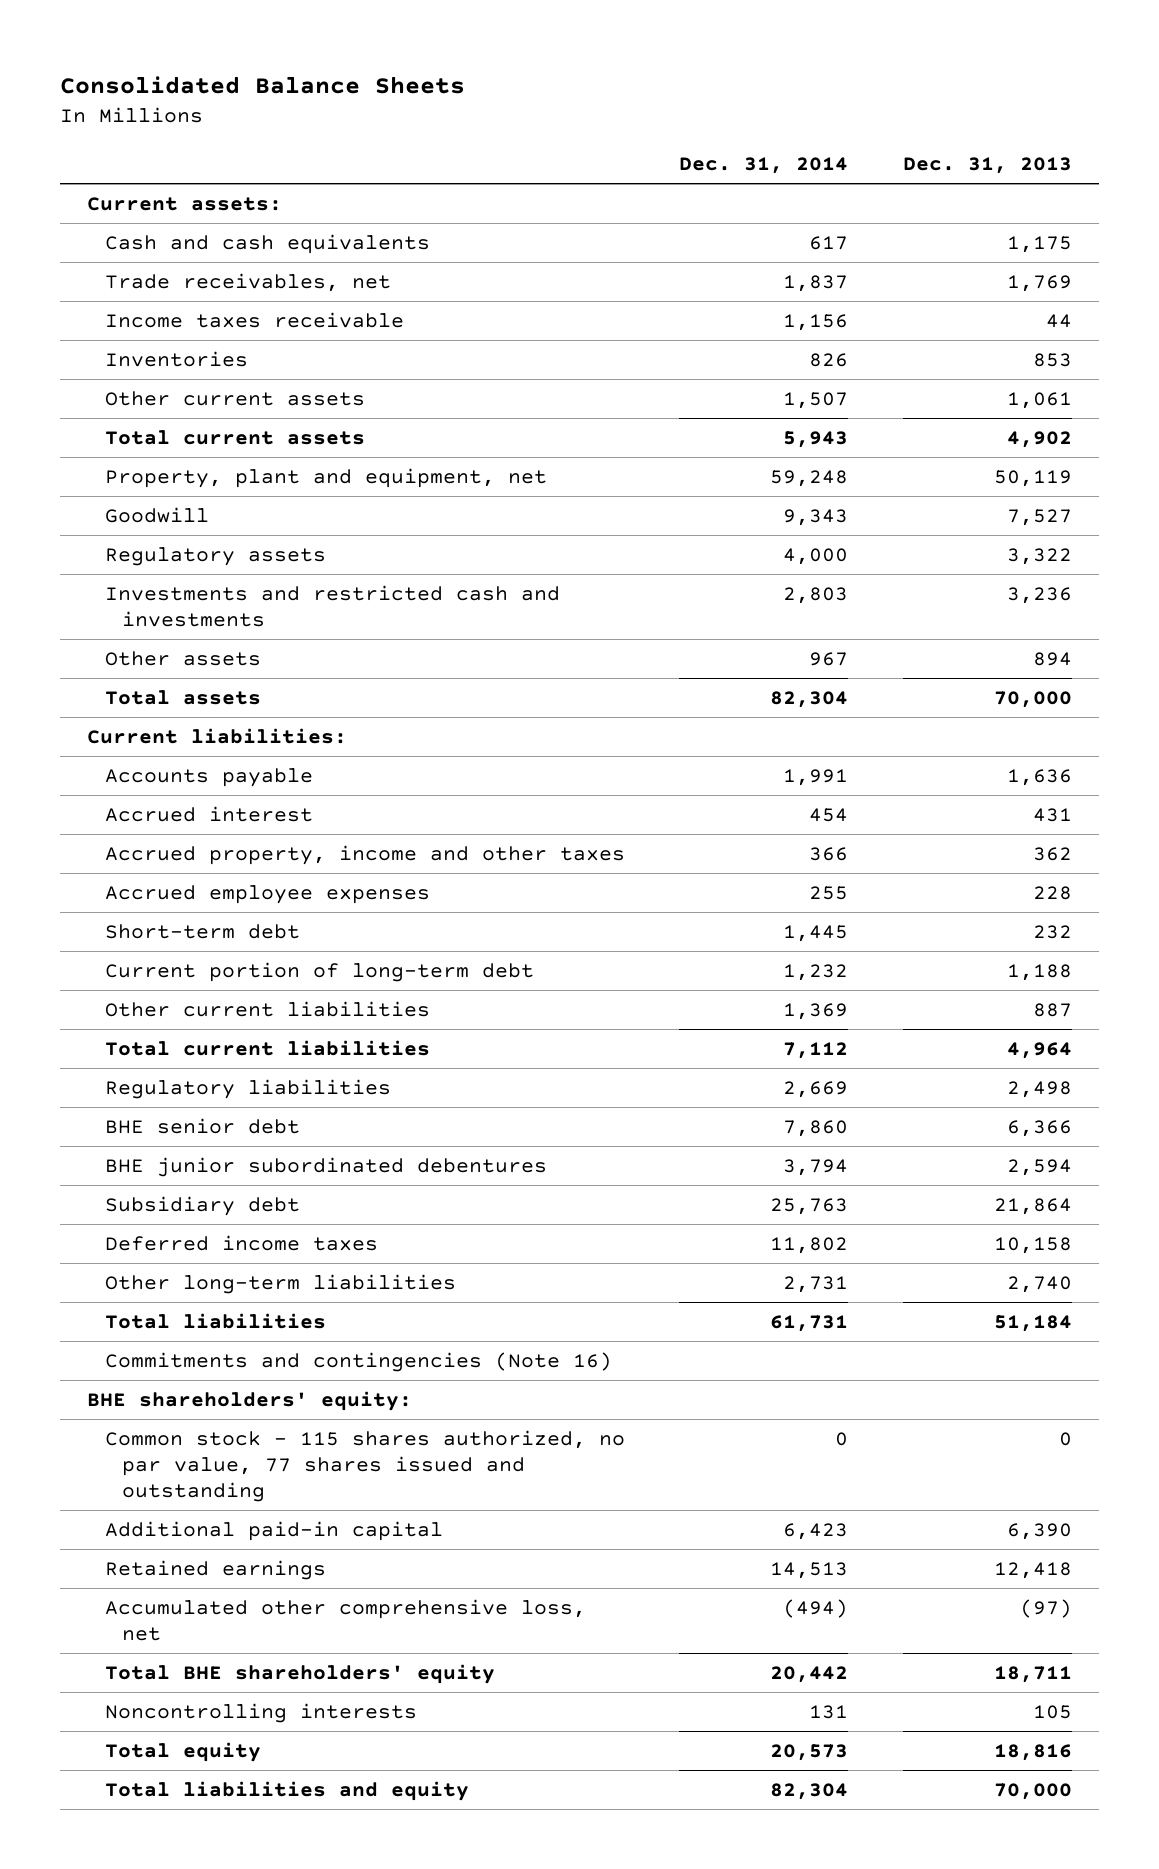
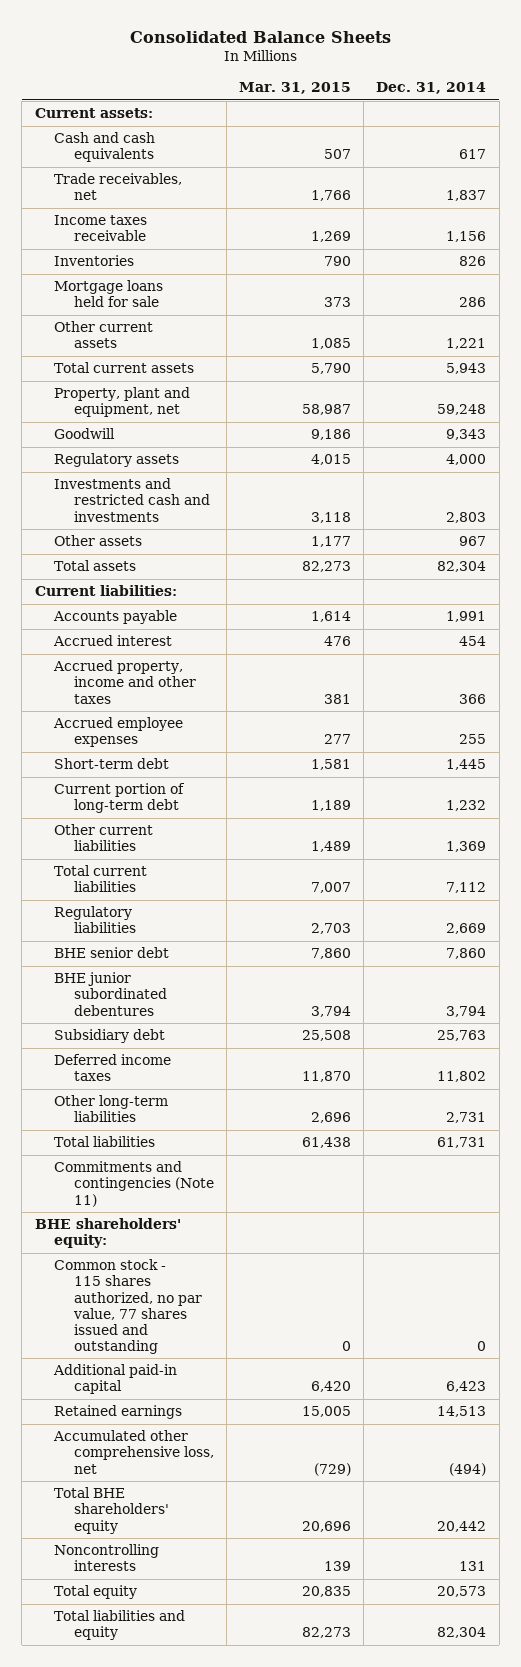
[902,156,1072,174] Dec. 31, 2013 -> none
none -> [239,82,352,95] Mar. 31, 2015
none -> [54,280,164,308] Mortgage loans held for sale
[783,391,849,409] 1,507 -> [446,338,487,350] 1,221
[104,1351,612,1372] Commitments and contingencies (Note 16) -> [54,1161,214,1207] Commitments and contingencies (Note 11)

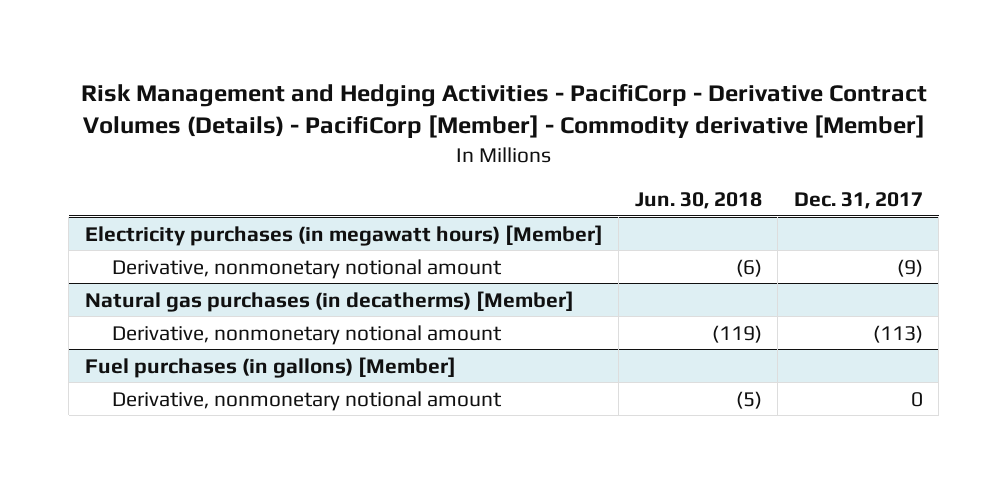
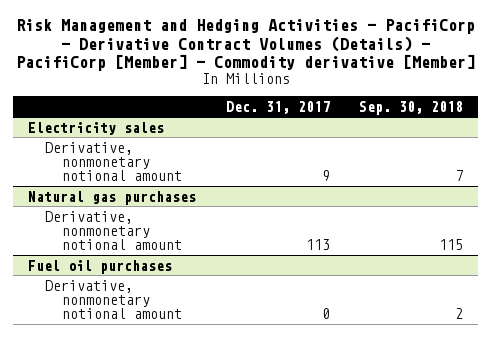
[634,191,762,209] Jun. 30, 2018 -> none
none -> [359,100,464,115] Sep. 30, 2018
[84,224,603,246] Electricity purchases (in megawatt hours) [Member] -> [27,121,164,135] Electricity sales
[896,258,923,277] (9) -> [321,170,330,182] 9
[84,290,574,312] Natural gas purchases (in decatherms) [Member] -> [27,190,196,205] Natural gas purchases
[872,324,923,343] (113) -> [305,239,330,251] 113
[84,356,456,378] Fuel purchases (in gallons) [Member] -> [27,259,172,274] Fuel oil purchases

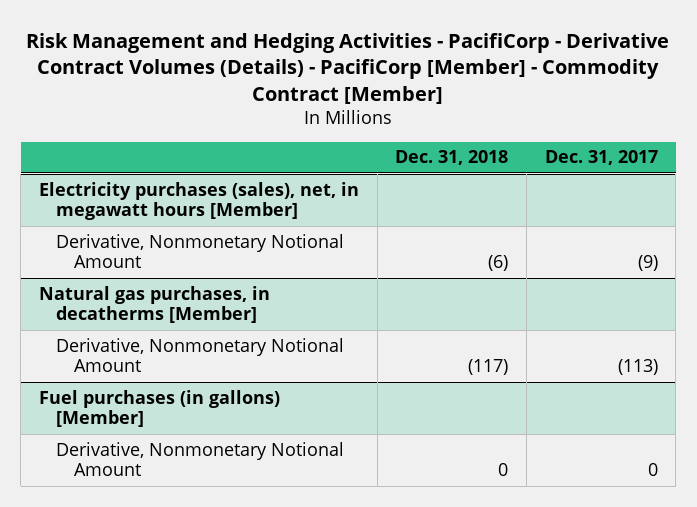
[15,19,475,71] Risk Management and Hedging Activities - PacifiCorp - Derivative Contract Volumes (Details) - PacifiCorp [Member] - Commodity derivative [Member] -> [26,32,670,105] Risk Management and Hedging Activities - PacifiCorp - Derivative Contract Volumes (Details) - PacifiCorp [Member] - Commodity Contract [Member]
[359,100,464,115] Sep. 30, 2018 -> none
none -> [395,150,509,166] Dec. 31, 2018
[27,121,164,135] Electricity sales -> [39,181,360,221] Electricity purchases (sales), net, in megawatt hours [Member]
[44,141,182,182] Derivative, nonmonetary notional amount -> [56,233,345,269] Derivative, Nonmonetary Notional Amount
[321,170,330,182] 9 -> [637,255,658,272] (9)
[27,190,196,205] Natural gas purchases -> [39,285,271,324] Natural gas purchases, in decatherms [Member]
[44,210,182,251] Derivative, nonmonetary notional amount -> [56,337,345,373] Derivative, Nonmonetary Notional Amount
[305,239,330,251] 113 -> [617,359,658,376] (113)
[27,259,172,274] Fuel oil purchases -> [39,389,281,428] Fuel purchases (in gallons) [Member]
[44,279,182,320] Derivative, nonmonetary notional amount -> [56,441,345,477] Derivative, Nonmonetary Notional Amount

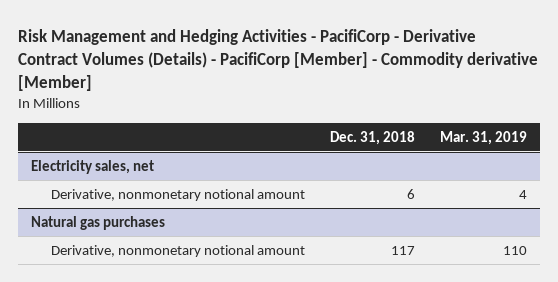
[26,32,670,105] Risk Management and Hedging Activities - PacifiCorp - Derivative Contract Volumes (Details) - PacifiCorp [Member] - Commodity Contract [Member] -> [18,28,539,91] Risk Management and Hedging Activities - PacifiCorp - Derivative Contract Volumes (Details) - PacifiCorp [Member] - Commodity derivative [Member]
[544,150,658,166] Dec. 31, 2017 -> none
none -> [440,130,528,145] Mar. 31, 2019
[39,389,281,428] Fuel purchases (in gallons) [Member] -> none
[56,441,345,477] Derivative, Nonmonetary Notional Amount -> none
[39,181,360,221] Electricity purchases (sales), net, in megawatt hours [Member] -> [31,159,155,174] Electricity sales, net
[56,233,345,269] Derivative, Nonmonetary Notional Amount -> [50,188,305,201] Derivative, nonmonetary notional amount
[488,255,509,272] (6) -> [406,188,415,199] 6
[39,285,271,324] Natural gas purchases, in decatherms [Member] -> [31,215,166,230] Natural gas purchases
[56,337,345,373] Derivative, Nonmonetary Notional Amount -> [50,244,305,257] Derivative, nonmonetary notional amount
[468,359,509,376] (117) -> [390,245,415,255] 117

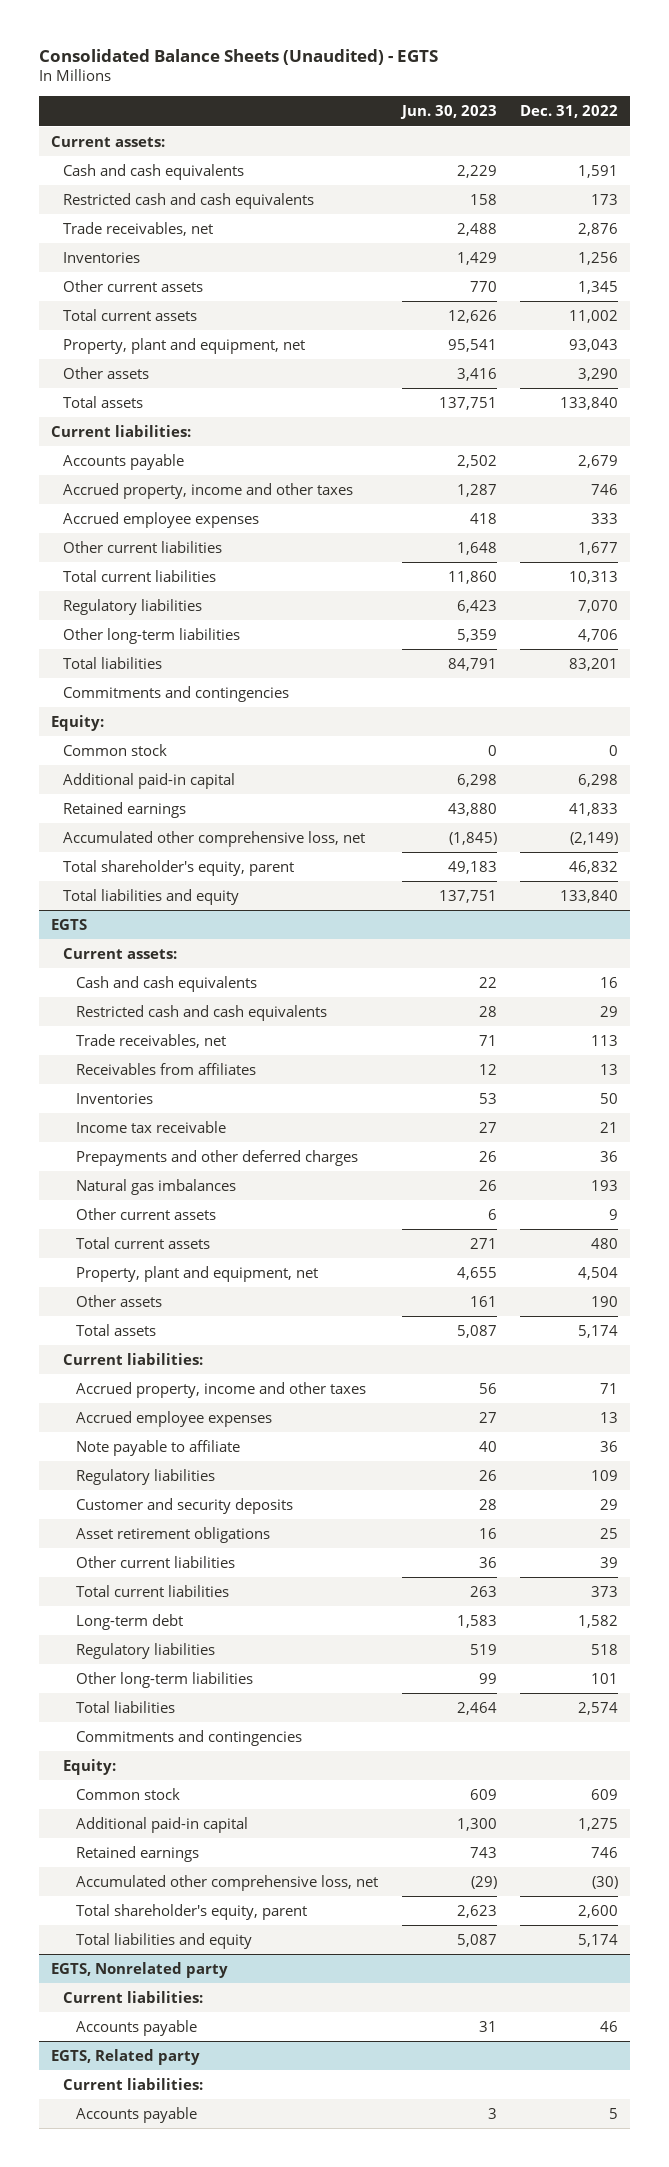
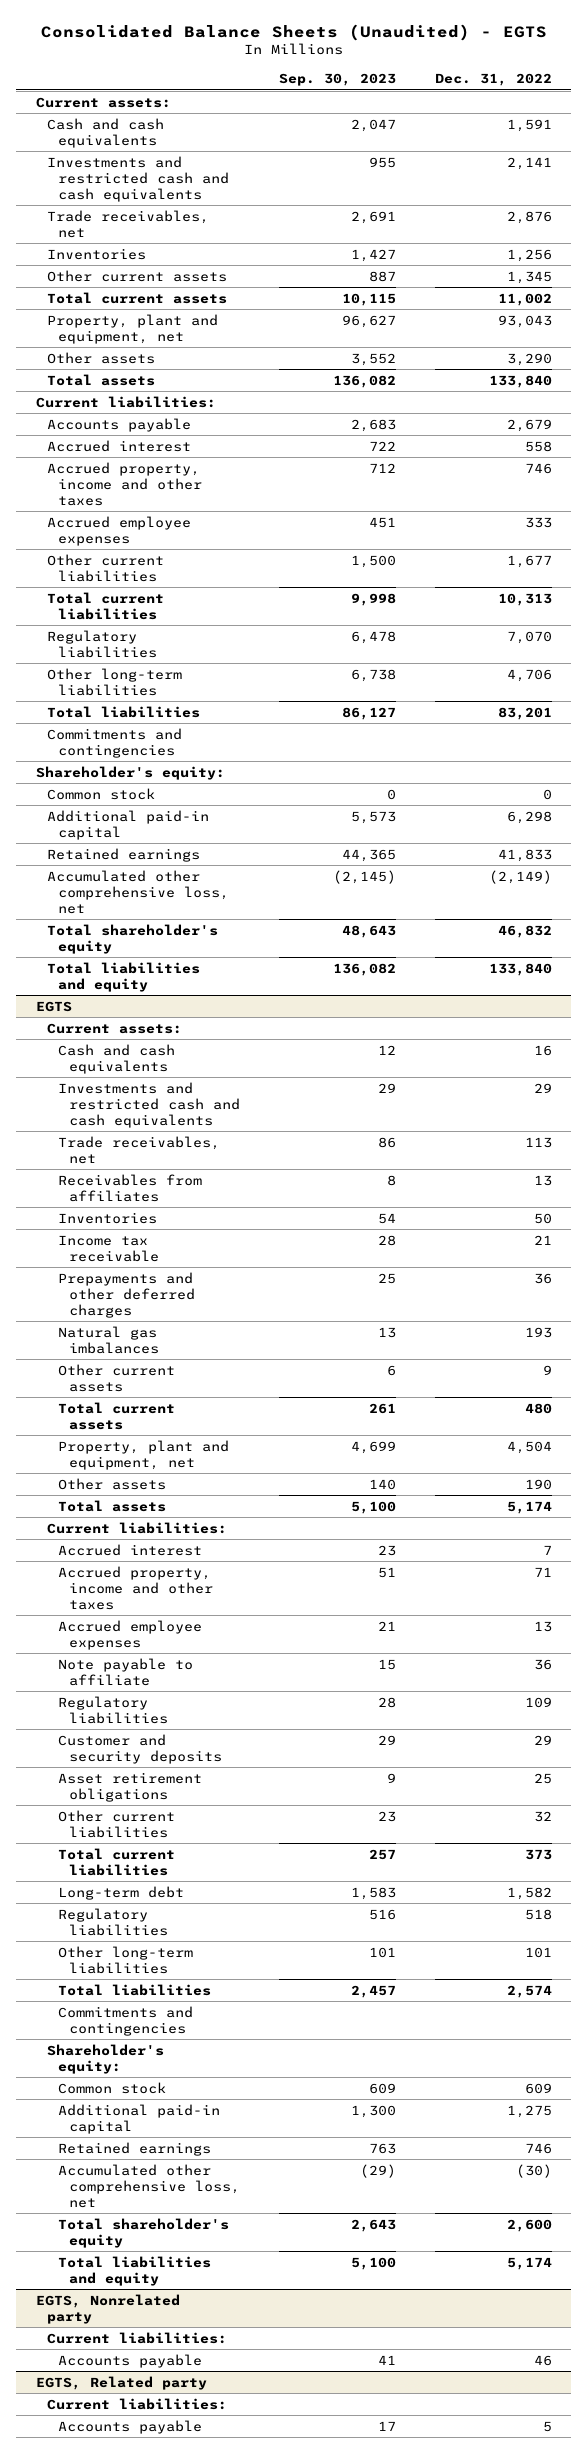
[399,105,497,120] Jun. 30, 2023 -> none
none -> [278,73,396,87] Sep. 30, 2023
[63,192,315,209] Restricted cash and cash equivalents -> [46,155,229,202] Investments and restricted cash and cash equivalents
[591,193,619,205] 173 -> [506,156,552,170] 2,141
none -> [46,439,191,452] Accrued interest
[50,714,104,731] Equity: -> [36,765,226,780] Shareholder's equity:
[63,859,295,876] Total shareholder's equity, parent -> [46,923,218,954] Total shareholder's equity
[75,1004,327,1021] Restricted cash and cash equivalents -> [57,1081,240,1128] Investments and restricted cash and cash equivalents
none -> [57,1543,202,1556] Accrued interest
[600,1556,619,1568] 39 -> [533,1810,552,1822] 32
[63,1758,117,1775] Equity: -> [46,2043,164,2074] Shareholder's equity:
[75,1903,307,1920] Total shareholder's equity, parent -> [57,2217,229,2248] Total shareholder's equity

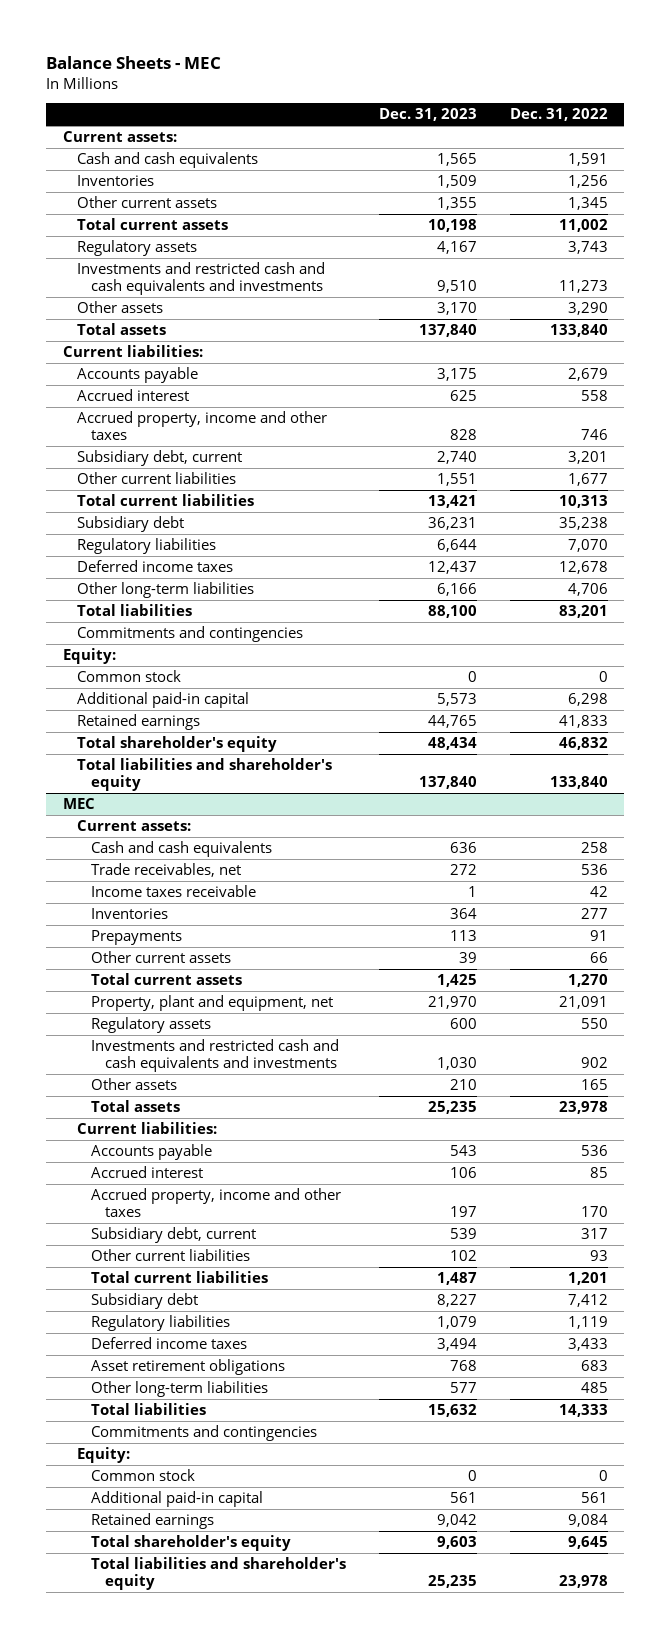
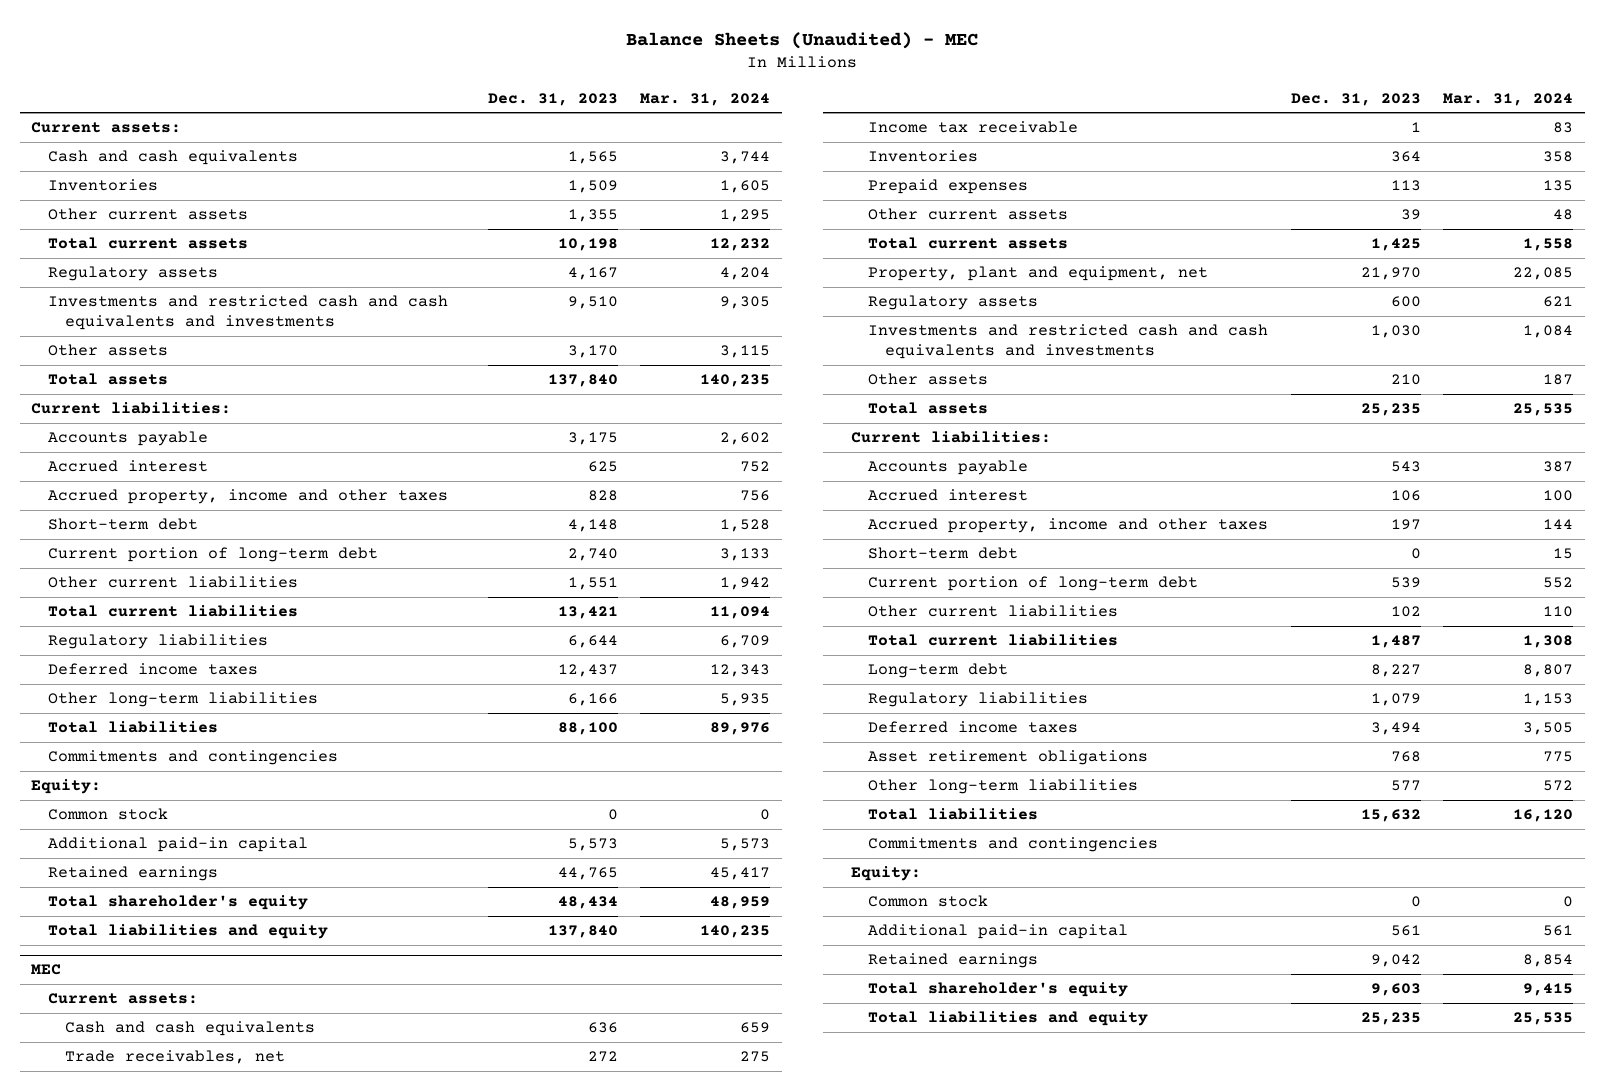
[46,55,222,69] Balance Sheets - MEC -> [626,32,979,50] Balance Sheets (Unaudited) - MEC
[509,108,608,122] Dec. 31, 2022 -> none
none -> [640,92,771,106] Mar. 31, 2024
none -> [47,518,198,531] Short-term debt
[76,450,242,467] Subsidiary debt, current -> [47,547,378,563] Current portion of long-term debt
[76,516,184,533] Subsidiary debt -> none
[76,758,332,792] Total liabilities and shareholder's equity -> [47,924,328,940] Total liabilities and equity
[90,885,256,898] Income taxes receivable -> [867,121,1078,134] Income tax receivable
[90,930,182,946] Prepayments -> [867,179,1028,195] Prepaid expenses
none -> [867,547,1018,560] Short-term debt
[90,1227,256,1244] Subsidiary debt, current -> [867,576,1198,592] Current portion of long-term debt
[90,1293,198,1310] Subsidiary debt -> [867,663,1008,679] Long-term debt
[90,1557,346,1591] Total liabilities and shareholder's equity -> [867,1011,1148,1027] Total liabilities and equity

